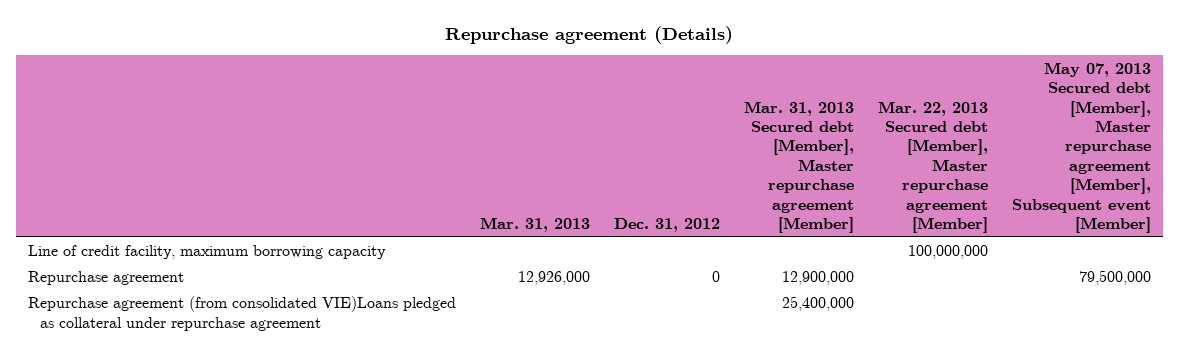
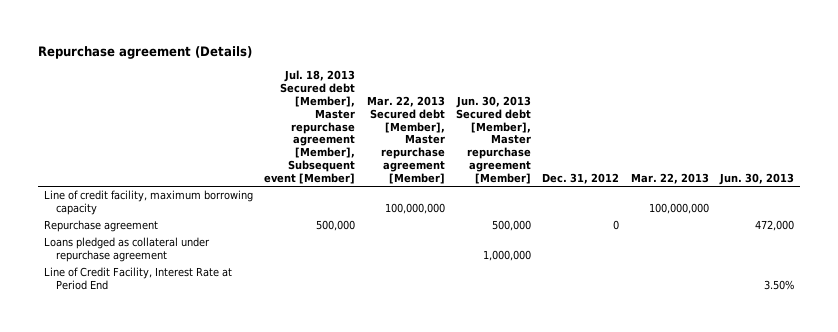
[479,217,590,233] Mar. 31, 2013 -> none
[743,100,854,234] Mar. 31, 2013 Secured debt [Member], Master repurchase agreement [Member] -> none
[1011,61,1151,234] May 07, 2013 Secured debt [Member], Master repurchase agreement [Member], Subsequent event [Member] -> none
none -> [264,70,356,184] Jul. 18, 2013 Secured debt [Member], Master repurchase agreement [Member], Subsequent event [Member]
none -> [456,95,532,184] Jun. 30, 2013 Secured debt [Member], Master repurchase agreement [Member]
none -> [630,172,709,184] Mar. 22, 2013
none -> [718,172,794,185] Jun. 30, 2013
[27,296,456,331] Repurchase agreement (from consolidated VIE)Loans pledged as collateral under repurchase agreement -> [44,237,211,263] Loans pledged as collateral under repurchase agreement
none -> [44,267,233,291] Line of Credit Facility, Interest Rate at Period End

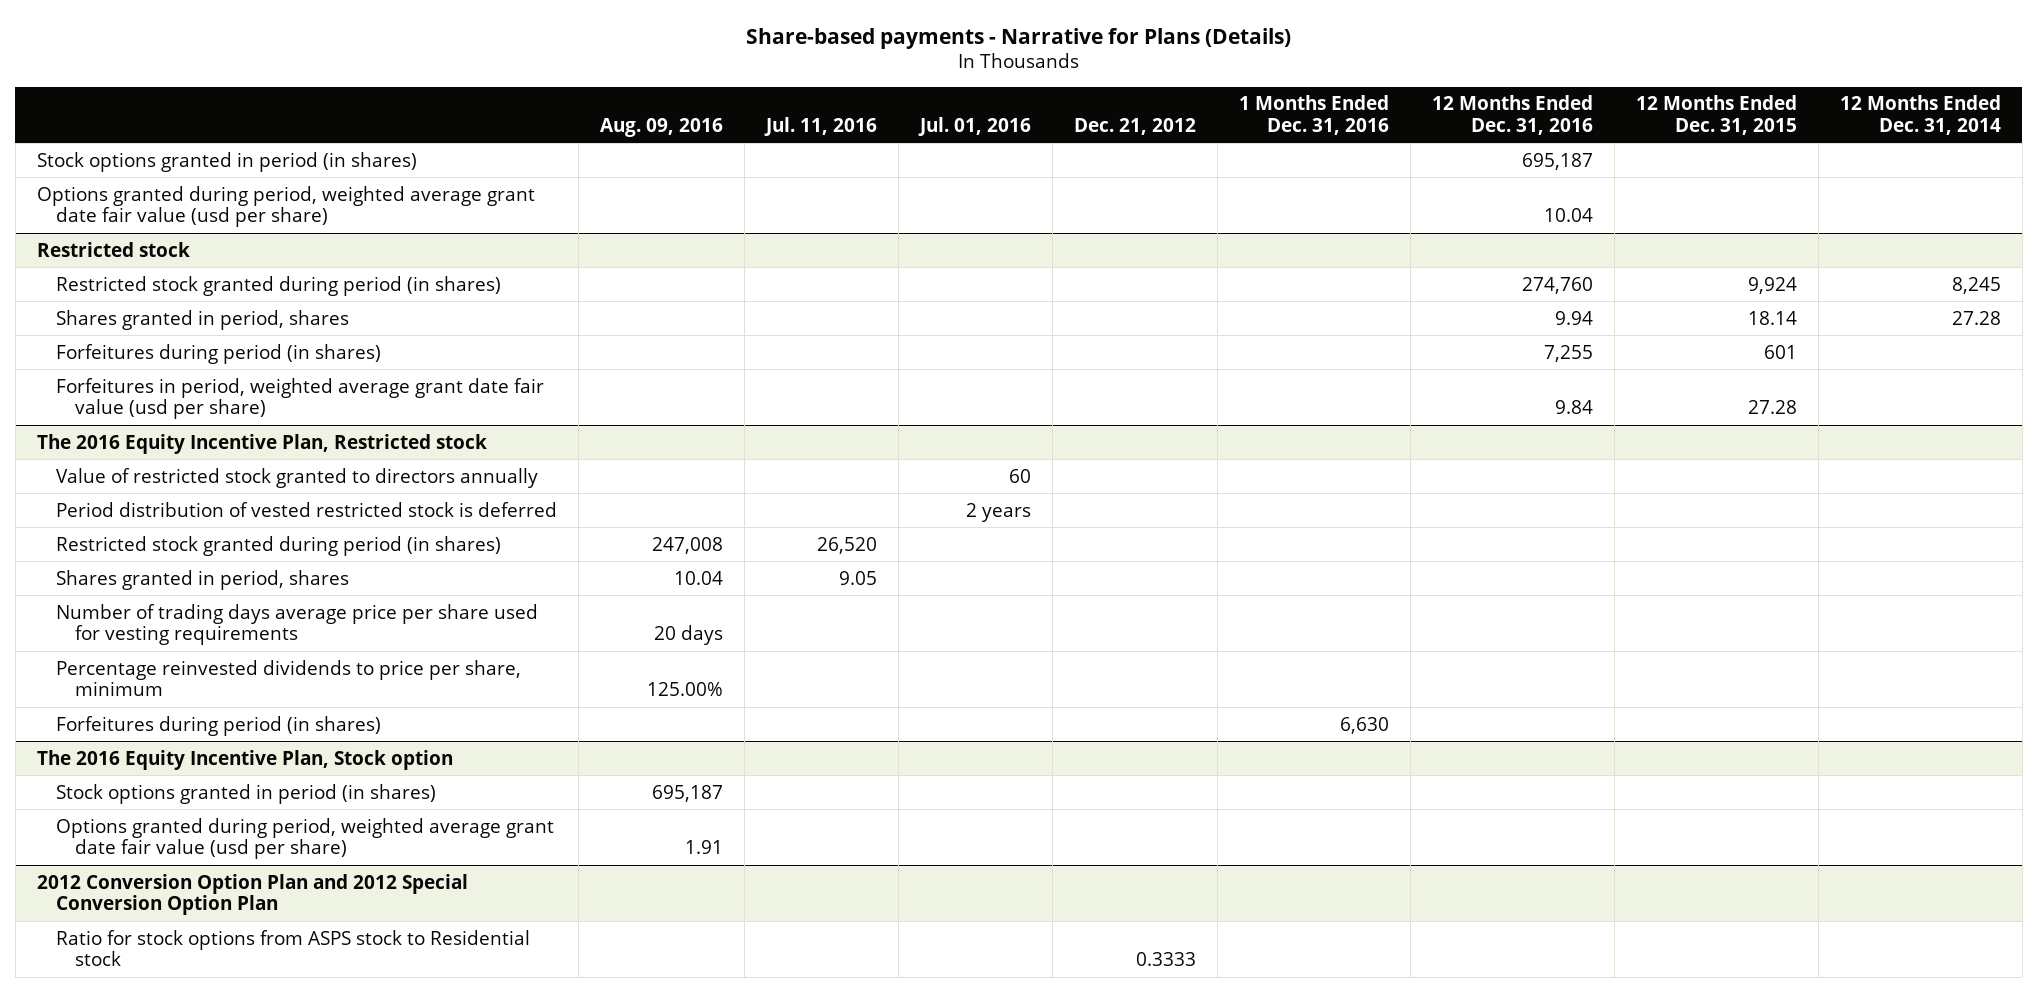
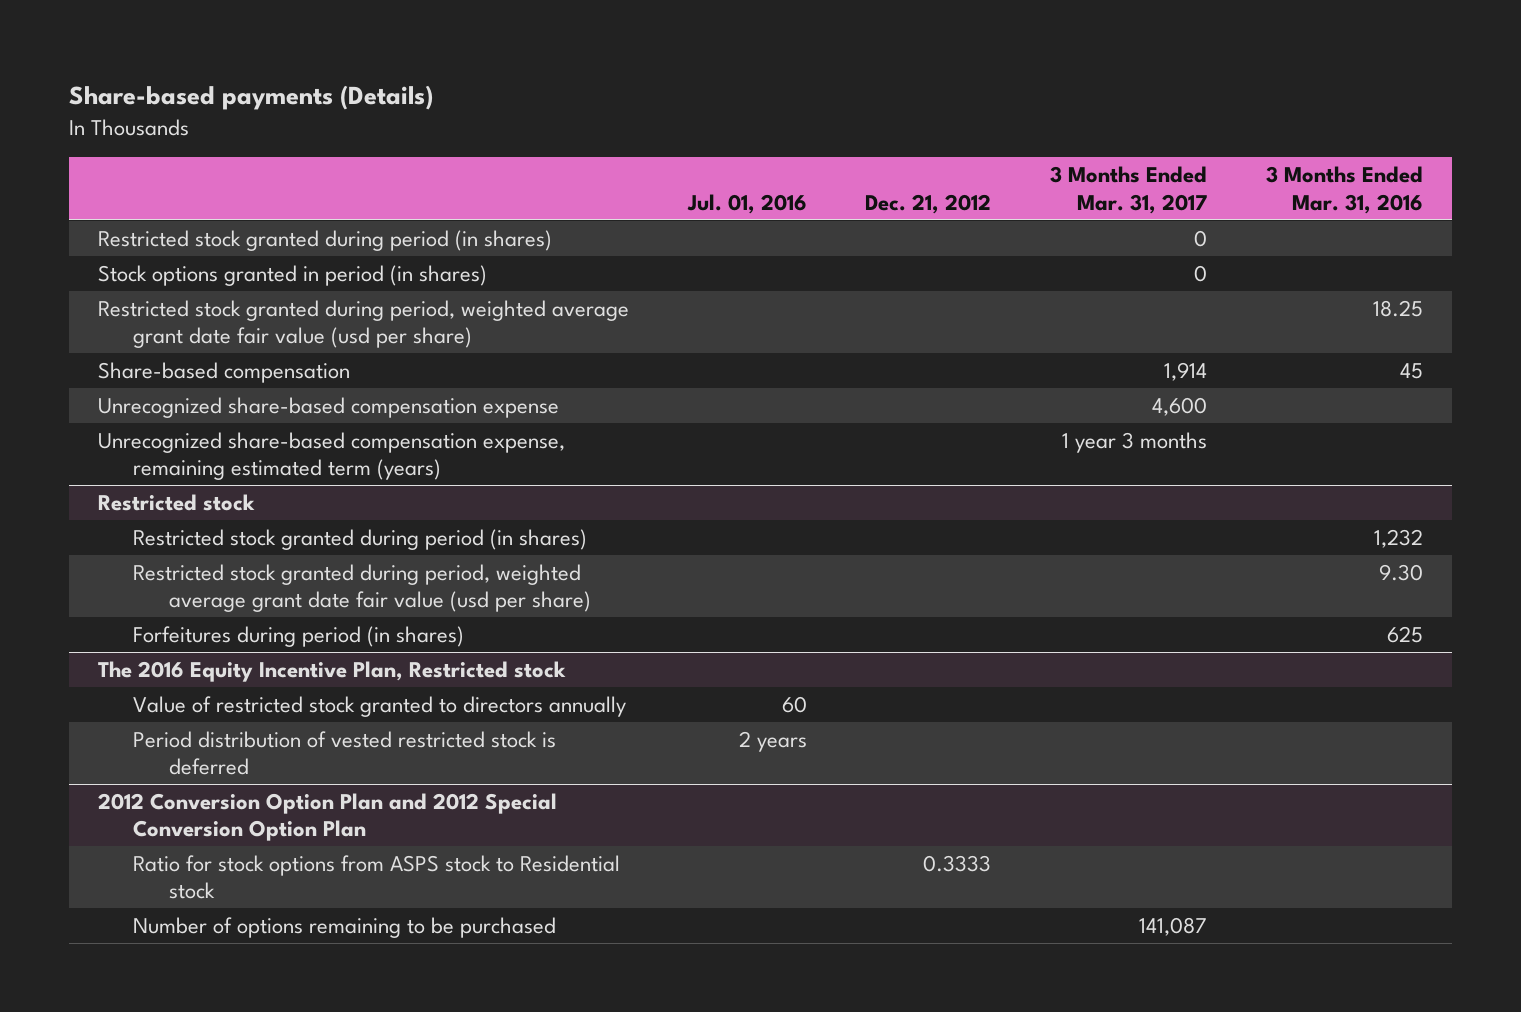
[745,27,1291,49] Share-based payments - Narrative for Plans (Details) -> [68,84,433,110] Share-based payments (Details)
[599,117,723,137] Aug. 09, 2016 -> none
[763,116,877,136] Jul. 11, 2016 -> none
[1238,95,1389,135] 1 Months Ended Dec. 31, 2016 -> none
[1431,95,1593,135] 12 Months Ended Dec. 31, 2016 -> none
[1635,95,1797,135] 12 Months Ended Dec. 31, 2015 -> none
[1839,95,2001,135] 12 Months Ended Dec. 31, 2014 -> none
none -> [1049,166,1207,214] 3 Months Ended Mar. 31, 2017
none -> [1265,166,1423,214] 3 Months Ended Mar. 31, 2016
none -> [98,230,553,252] Restricted stock granted during period (in shares)
[36,185,535,228] Options granted during period, weighted average grant date fair value (usd per share) -> [98,300,630,349] Restricted stock granted during period, weighted average grant date fair value (usd per share)
none -> [98,362,351,384] Share-based compensation
none -> [98,397,560,419] Unrecognized share-based compensation expense
none -> [98,432,566,481] Unrecognized share-based compensation expense, remaining estimated term (years)
[55,309,349,330] Shares granted in period, shares -> [133,564,591,613] Restricted stock granted during period, weighted average grant date fair value (usd per share)
[55,377,544,420] Forfeitures in period, weighted average grant date fair value (usd per share) -> none
[55,535,501,556] Restricted stock granted during period (in shares) -> none
[55,569,349,590] Shares granted in period, shares -> none
[55,603,538,646] Number of trading days average price per share used for vesting requirements -> none
[55,659,521,697] Percentage reinvested dividends to price per share, minimum -> none
[55,715,381,736] Forfeitures during period (in shares) -> none
[36,749,453,770] The 2016 Equity Incentive Plan, Stock option -> none
[55,783,436,804] Stock options granted in period (in shares) -> none
[55,817,554,860] Options granted during period, weighted average grant date fair value (usd per share) -> none
none -> [133,917,557,939] Number of options remaining to be purchased

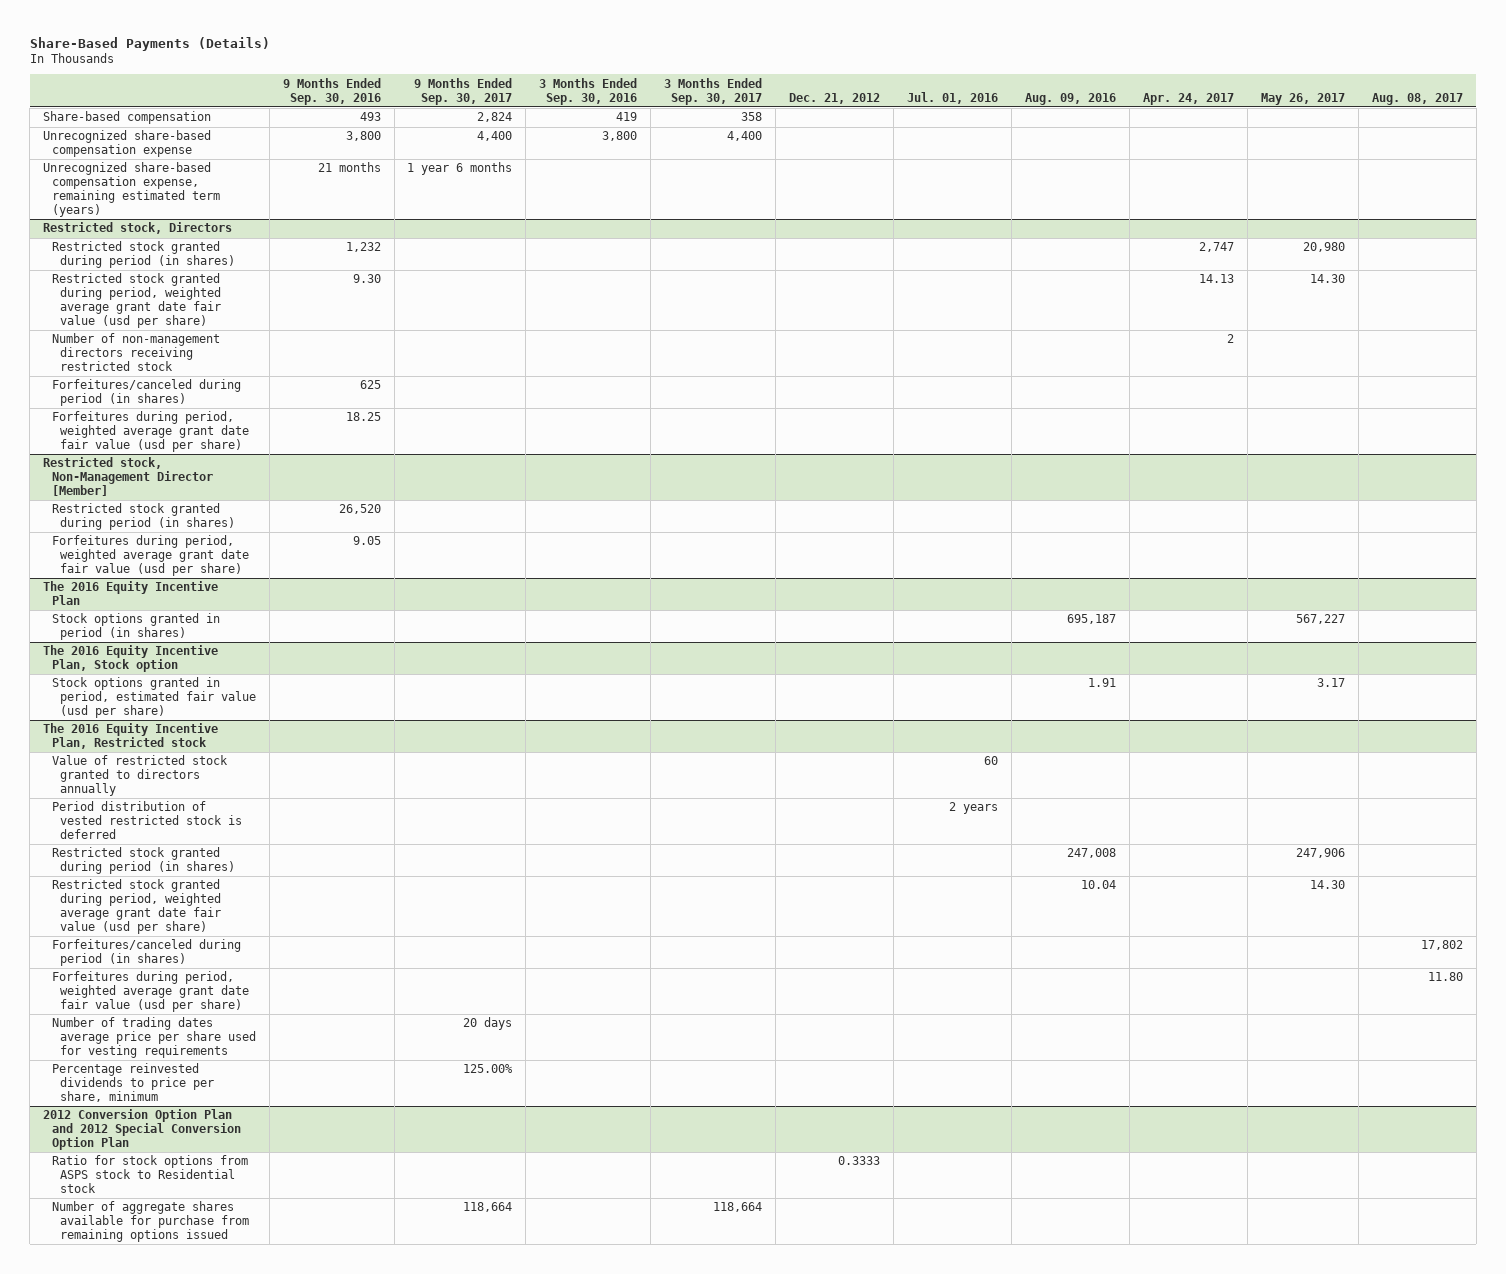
[68,84,433,110] Share-based payments (Details) -> [29,36,270,51] Share-Based Payments (Details)
[1049,166,1207,214] 3 Months Ended Mar. 31, 2017 -> none
[1265,166,1423,214] 3 Months Ended Mar. 31, 2016 -> none
none -> [282,77,381,105] 9 Months Ended Sep. 30, 2016
none -> [414,77,513,105] 9 Months Ended Sep. 30, 2017
none -> [539,77,638,105] 3 Months Ended Sep. 30, 2016
none -> [664,77,763,105] 3 Months Ended Sep. 30, 2017
none -> [1024,92,1116,105] Aug. 09, 2016
none -> [1142,92,1234,105] Apr. 24, 2017
none -> [1260,92,1345,105] May 26, 2017
none -> [1371,92,1463,105] Aug. 08, 2017
[98,230,553,252] Restricted stock granted during period (in shares) -> none
[98,265,488,287] Stock options granted in period (in shares) -> none
[98,300,630,349] Restricted stock granted during period, weighted average grant date fair value (usd per share) -> none
[98,494,256,512] Restricted stock -> [43,222,233,235] Restricted stock, Directors
none -> [51,333,220,371] Number of non-management directors receiving restricted stock
[133,626,465,648] Forfeitures during period (in shares) -> [51,379,241,407] Forfeitures/canceled during period (in shares)
none -> [51,411,249,452] Forfeitures during period, weighted average grant date fair value (usd per share)
none -> [43,457,213,496] Restricted stock, Non-Management Director [Member]
none -> [51,503,235,531] Restricted stock granted during period (in shares)
none -> [51,535,249,576] Forfeitures during period, weighted average grant date fair value (usd per share)
none -> [43,581,219,606] The 2016 Equity Incentive Plan
none -> [51,613,220,641] Stock options granted in period (in shares)
none -> [43,645,219,673] The 2016 Equity Incentive Plan, Stock option
none -> [51,677,256,718] Stock options granted in period, estimated fair value (usd per share)
none -> [51,847,235,875] Restricted stock granted during period (in shares)
none -> [51,879,221,934] Restricted stock granted during period, weighted average grant date fair value (usd per share)
none -> [51,939,241,967] Forfeitures/canceled during period (in shares)
none -> [51,971,249,1012] Forfeitures during period, weighted average grant date fair value (usd per share)
none -> [51,1017,256,1058] Number of trading dates average price per share used for vesting requirements
none -> [51,1063,214,1102] Percentage reinvested dividends to price per share, minimum
[133,917,557,939] Number of options remaining to be purchased -> none
none -> [51,1201,249,1242] Number of aggregate shares available for purchase from remaining options issued

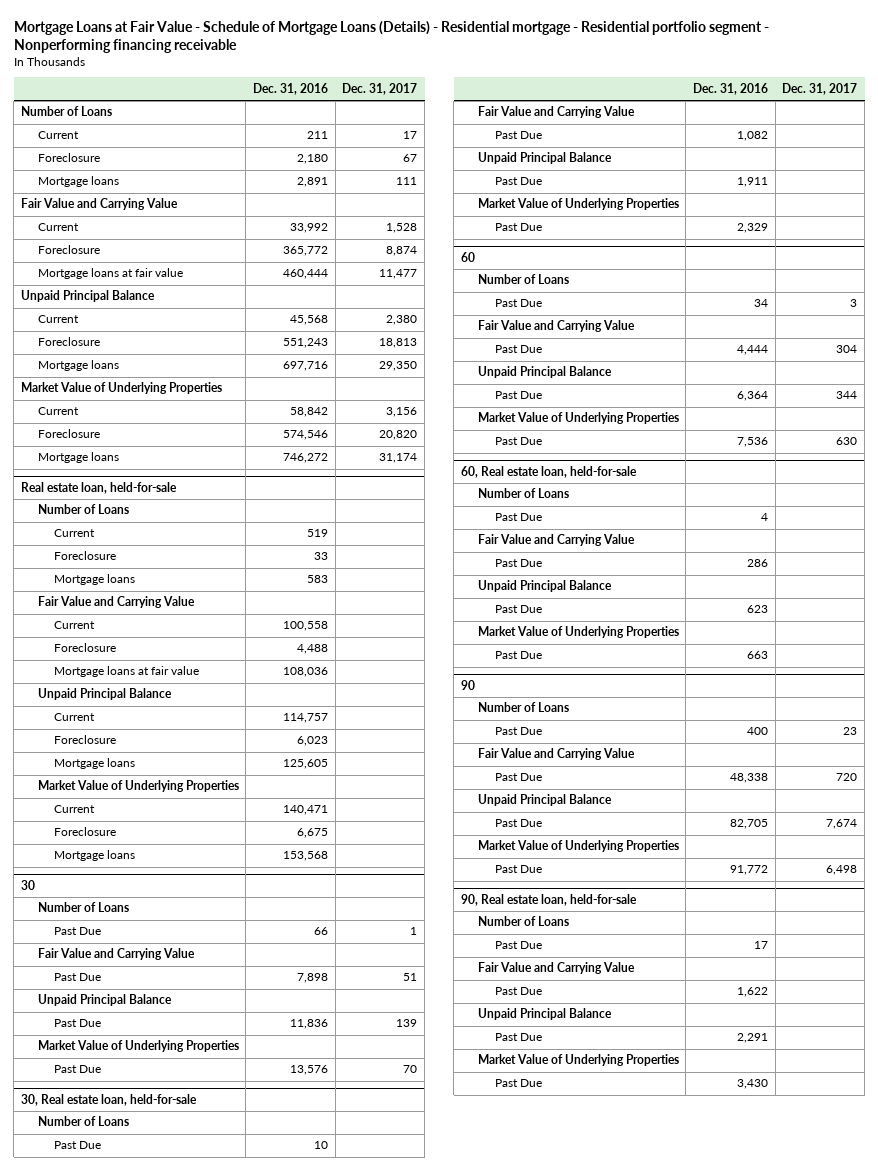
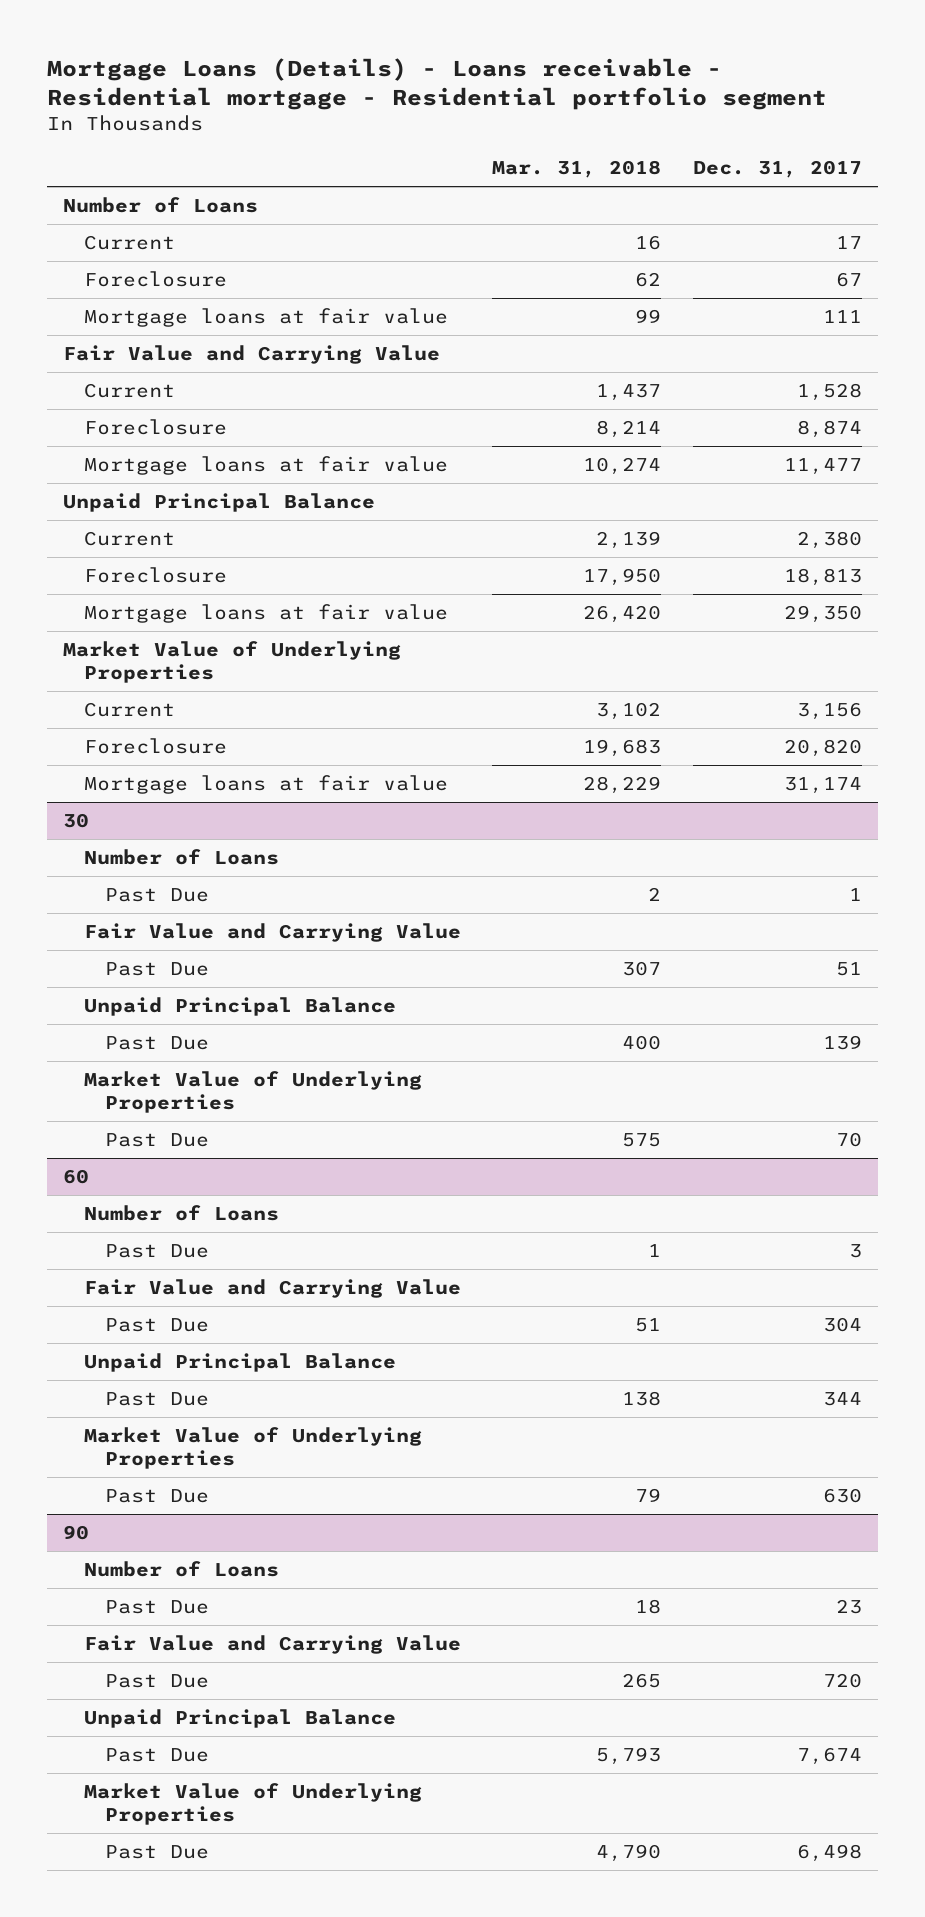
[13,20,769,53] Mortgage Loans at Fair Value - Schedule of Mortgage Loans (Details) - Residential mortgage - Residential portfolio segment - Nonperforming financing receivable -> [46,57,827,110] Mortgage Loans (Details) - Loans receivable - Residential mortgage - Residential portfolio segment
[252,82,328,95] Dec. 31, 2016 -> none
none -> [492,160,662,179] Mar. 31, 2018
[37,176,119,188] Mortgage loans -> [83,308,448,328] Mortgage loans at fair value
[37,360,119,372] Mortgage loans -> [83,604,448,624] Mortgage loans at fair value
[20,481,177,494] Real estate loan, held-for-sale -> none
[37,504,129,515] Number of Loans -> none
[54,529,96,538] Current -> none
[54,551,117,561] Foreclosure -> none
[54,574,136,586] Mortgage loans -> none
[37,596,195,609] Fair Value and Carrying Value -> none
[54,621,96,630] Current -> none
[54,643,117,653] Foreclosure -> none
[54,666,200,678] Mortgage loans at fair value -> none
[37,688,172,701] Unpaid Principal Balance -> none
[54,713,96,722] Current -> none
[54,735,117,745] Foreclosure -> none
[54,758,136,770] Mortgage loans -> none
[37,780,239,793] Market Value of Underlying Properties -> none
[54,805,96,814] Current -> none
[54,827,117,837] Foreclosure -> none
[54,850,136,862] Mortgage loans -> none
[37,452,119,464] Mortgage loans -> [83,775,448,795] Mortgage loans at fair value
[20,1093,197,1106] 30, Real estate loan, held-for-sale -> none
[37,1116,129,1127] Number of Loans -> none
[54,1141,102,1150] Past Due -> none
[477,106,635,119] Fair Value and Carrying Value -> none
[494,131,542,140] Past Due -> none
[477,152,612,165] Unpaid Principal Balance -> none
[494,177,542,186] Past Due -> none
[477,198,679,211] Market Value of Underlying Properties -> none
[494,223,542,232] Past Due -> none
[460,465,637,478] 60, Real estate loan, held-for-sale -> none
[477,488,569,499] Number of Loans -> none
[494,513,542,522] Past Due -> none
[477,534,635,547] Fair Value and Carrying Value -> none
[494,559,542,568] Past Due -> none
[477,580,612,593] Unpaid Principal Balance -> none
[494,605,542,614] Past Due -> none
[477,626,679,639] Market Value of Underlying Properties -> none
[494,651,542,660] Past Due -> none
[460,893,637,906] 90, Real estate loan, held-for-sale -> none
[477,916,569,927] Number of Loans -> none
[494,941,542,950] Past Due -> none
[477,962,635,975] Fair Value and Carrying Value -> none
[494,987,542,996] Past Due -> none
[477,1008,612,1021] Unpaid Principal Balance -> none
[494,1033,542,1042] Past Due -> none
[477,1054,679,1067] Market Value of Underlying Properties -> none
[494,1079,542,1088] Past Due -> none

